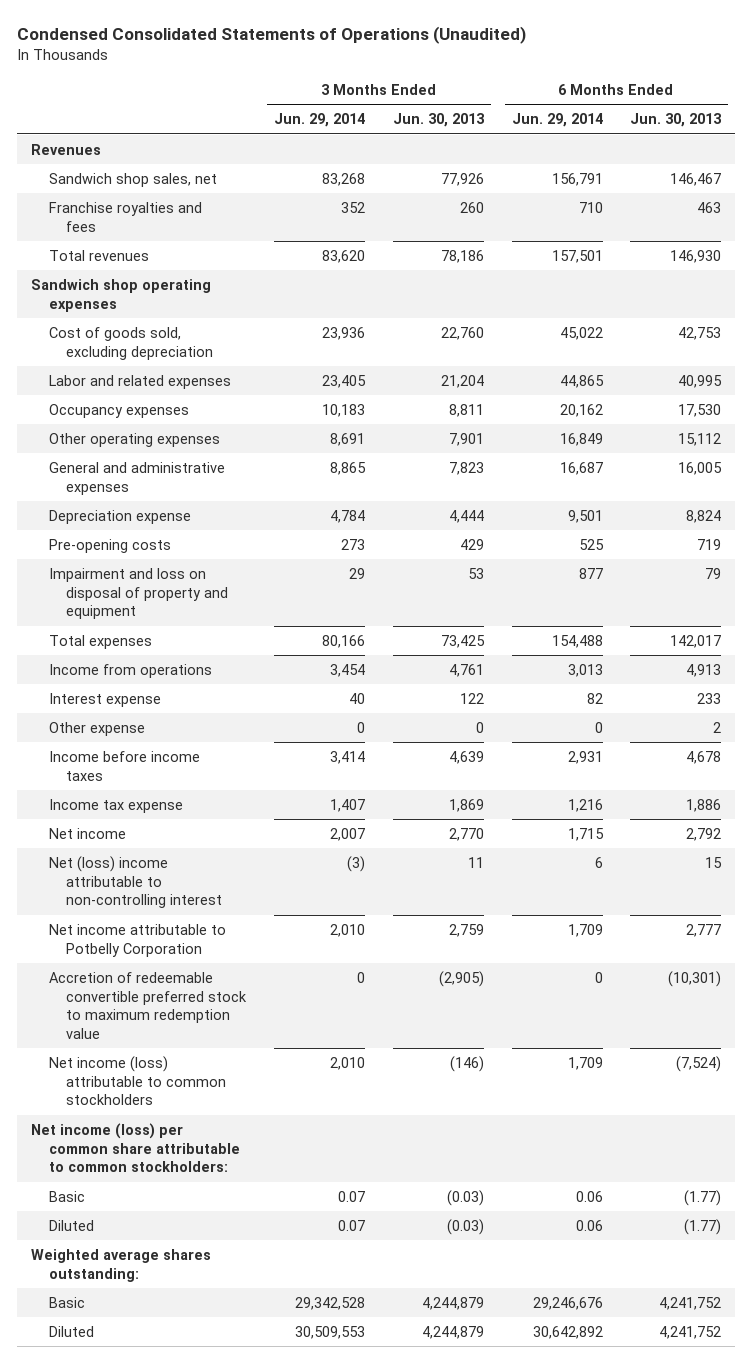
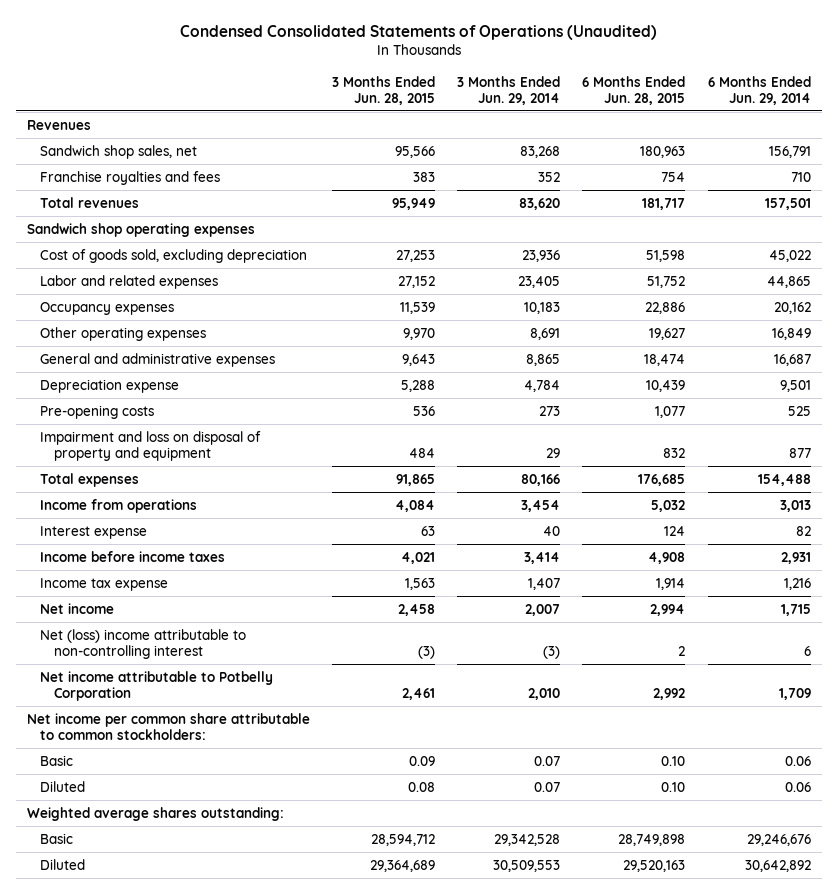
[392,113,485,128] Jun. 30, 2013 -> none
[630,113,723,128] Jun. 30, 2013 -> none
none -> [332,75,436,105] 3 Months Ended Jun. 28, 2015
none -> [582,75,686,105] 6 Months Ended Jun. 28, 2015
[48,721,145,736] Other expense -> none
[48,971,248,1039] Accretion of redeemable convertible preferred stock to maximum redemption value -> none
[48,1055,227,1106] Net income (loss) attributable to common stockholders -> none
[31,1122,240,1173] Net income (loss) per common share attributable to common stockholders: -> [26,712,310,740] Net income per common share attributable to common stockholders:

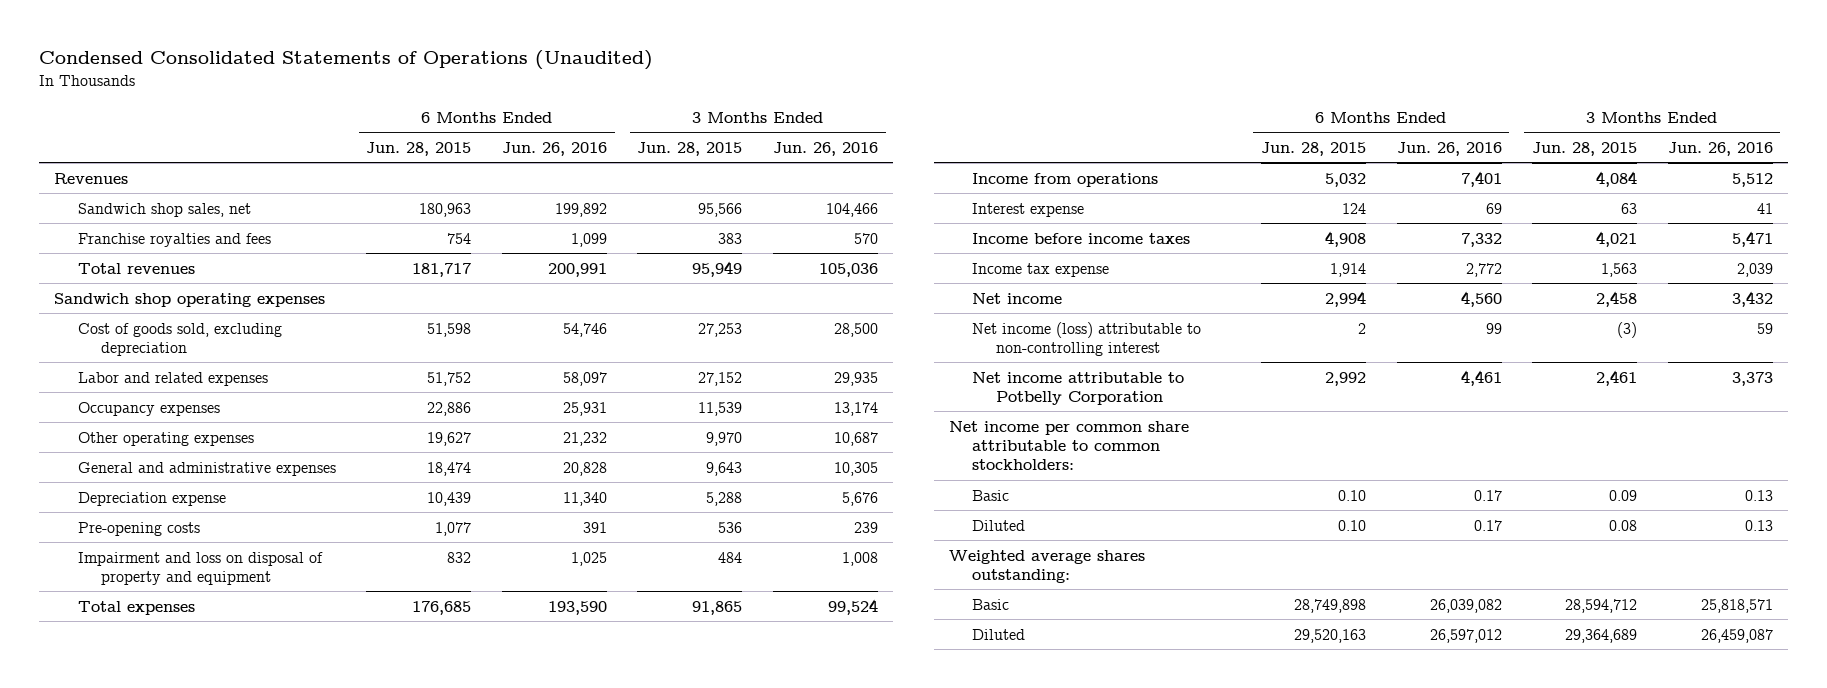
[457,75,561,105] 3 Months Ended Jun. 29, 2014 -> none
[707,75,811,105] 6 Months Ended Jun. 29, 2014 -> none
none -> [501,142,607,157] Jun. 26, 2016
none -> [772,142,878,157] Jun. 26, 2016
[40,628,247,659] Net (loss) income attributable to non-controlling interest -> [972,321,1202,356] Net income (loss) attributable to non-controlling interest

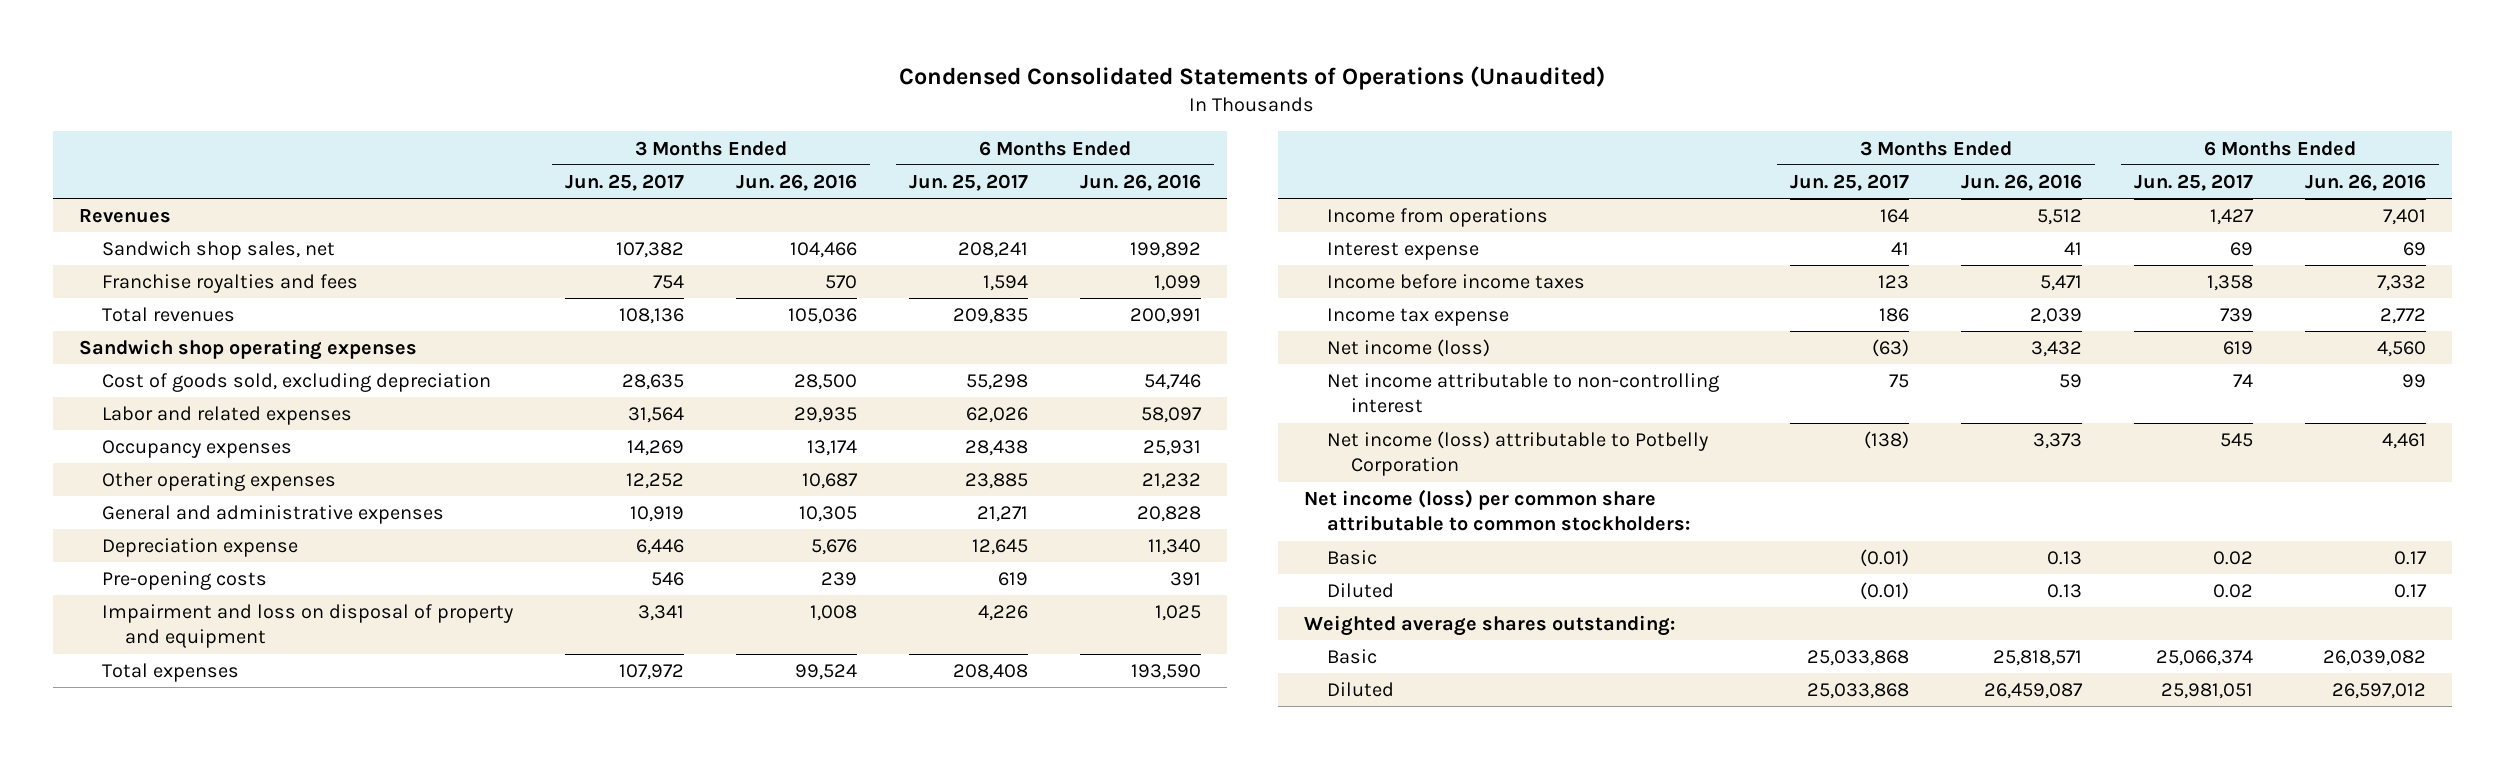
[366,142,472,157] Jun. 28, 2015 -> none
[637,142,743,157] Jun. 28, 2015 -> none
none -> [565,174,685,192] Jun. 25, 2017
none -> [909,174,1029,192] Jun. 25, 2017
[972,292,1063,304] Net income -> [1327,339,1491,358] Net income (loss)
[972,321,1202,356] Net income (loss) attributable to non-controlling interest -> [1327,373,1720,414] Net income attributable to non-controlling interest
[972,371,1185,405] Net income attributable to Potbelly Corporation -> [1327,431,1709,477] Net income (loss) attributable to Potbelly Corporation
[949,420,1190,471] Net income per common share attributable to common stockholders: -> [1303,489,1691,532] Net income (loss) per common share attributable to common stockholders:

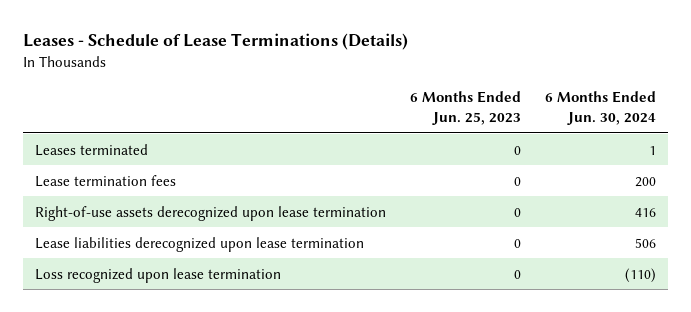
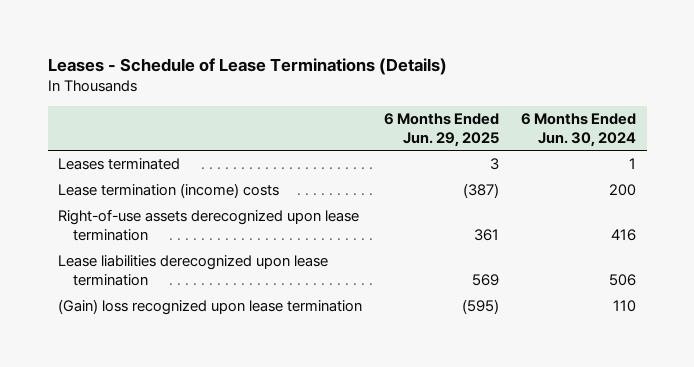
[409,91,521,125] 6 Months Ended Jun. 25, 2023 -> none
none -> [384,112,500,147] 6 Months Ended Jun. 29, 2025
[34,174,176,187] Lease termination fees -> none
none -> [58,183,280,199] Lease termination (income) costs
[34,267,281,283] Loss recognized upon lease termination -> [58,299,363,316] (Gain) loss recognized upon lease termination
[624,267,656,283] (110) -> [612,300,636,313] 110

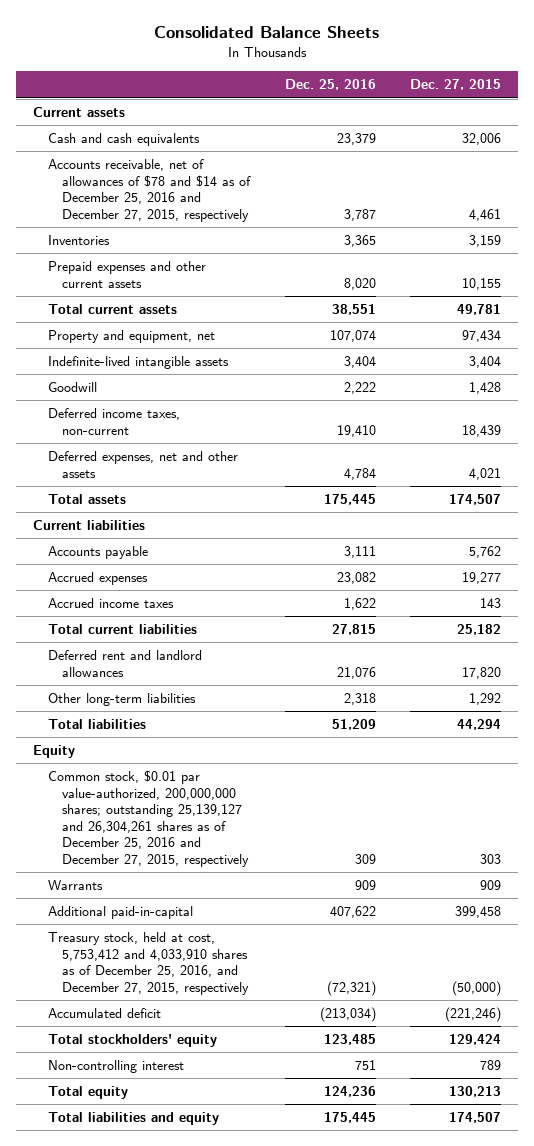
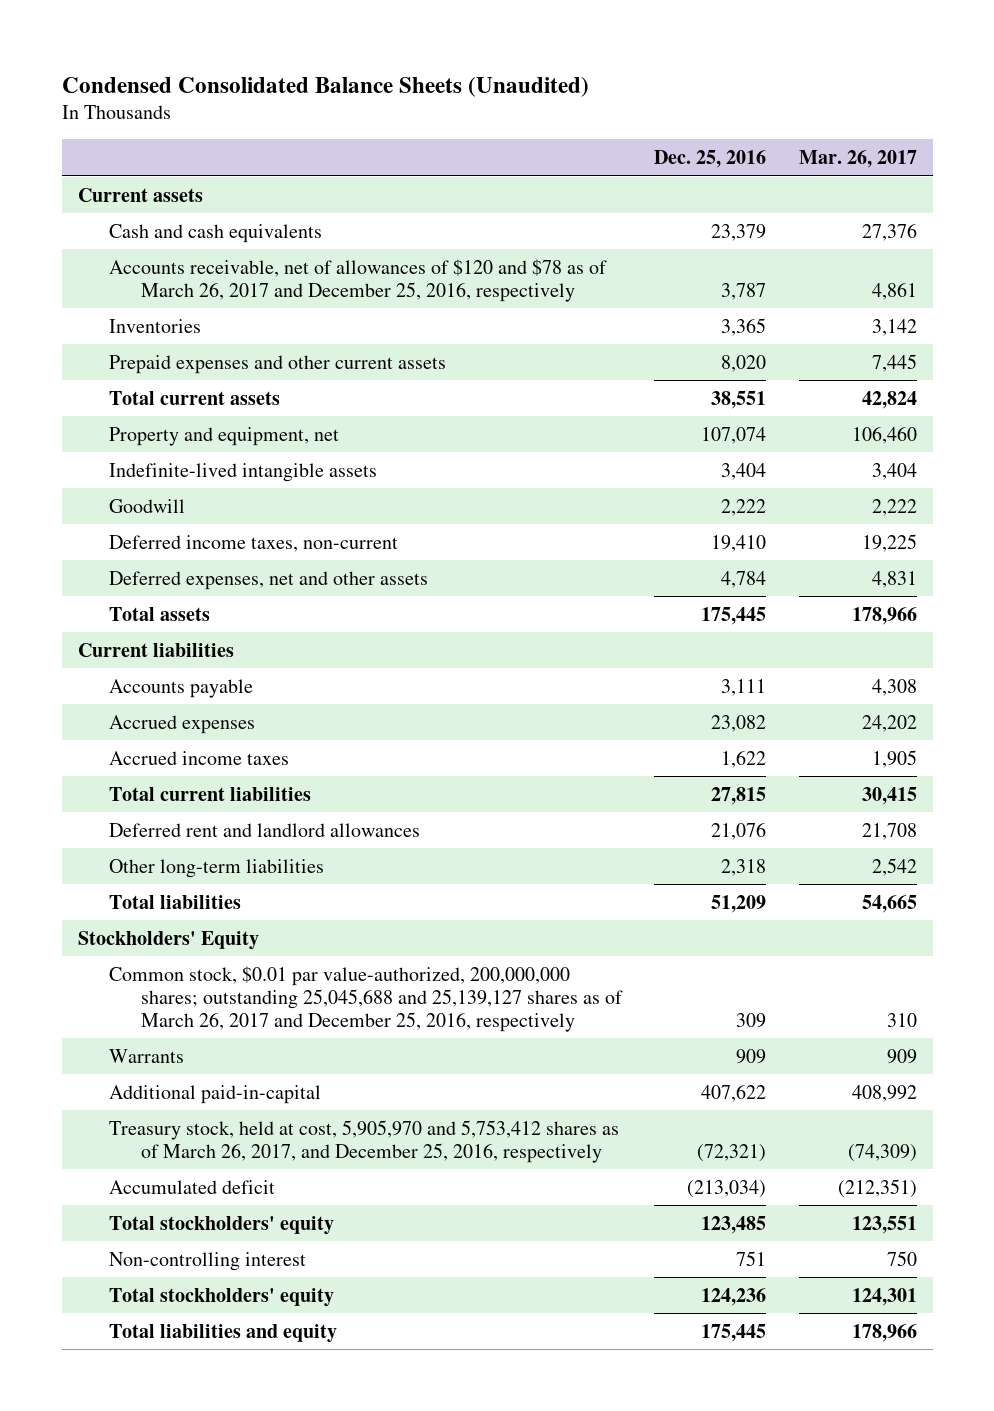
[154,25,380,38] Consolidated Balance Sheets -> [61,76,589,97] Condensed Consolidated Balance Sheets (Unaudited)
[410,79,502,91] Dec. 27, 2015 -> none
none -> [798,150,917,169] Mar. 26, 2017
[47,159,251,222] Accounts receivable, net of allowances of $78 and $14 as of December 25, 2016 and December 27, 2015, respectively -> [109,258,608,302] Accounts receivable, net of allowances of $120 and $78 as of March 26, 2017 and December 25, 2016, respectively
[33,745,76,759] Equity -> [77,930,259,950] Stockholders' Equity
[47,770,249,867] Common stock, $0.01 par value-authorized, 200,000,000 shares; outstanding 25,139,127 and 26,304,261 shares as of December 25, 2016 and December 27, 2015, respectively -> [109,965,623,1032] Common stock, $0.01 par value-authorized, 200,000,000 shares; outstanding 25,045,688 and 25,139,127 shares as of March 26, 2017 and December 25, 2016, respectively
[47,932,249,995] Treasury stock, held at cost, 5,753,412 and 4,033,910 shares as of December 25, 2016, and December 27, 2015, respectively -> [109,1119,620,1163] Treasury stock, held at cost, 5,905,970 and 5,753,412 shares as of March 26, 2017, and December 25, 2016, respectively
[47,1086,128,1100] Total equity -> [109,1287,335,1307] Total stockholders' equity

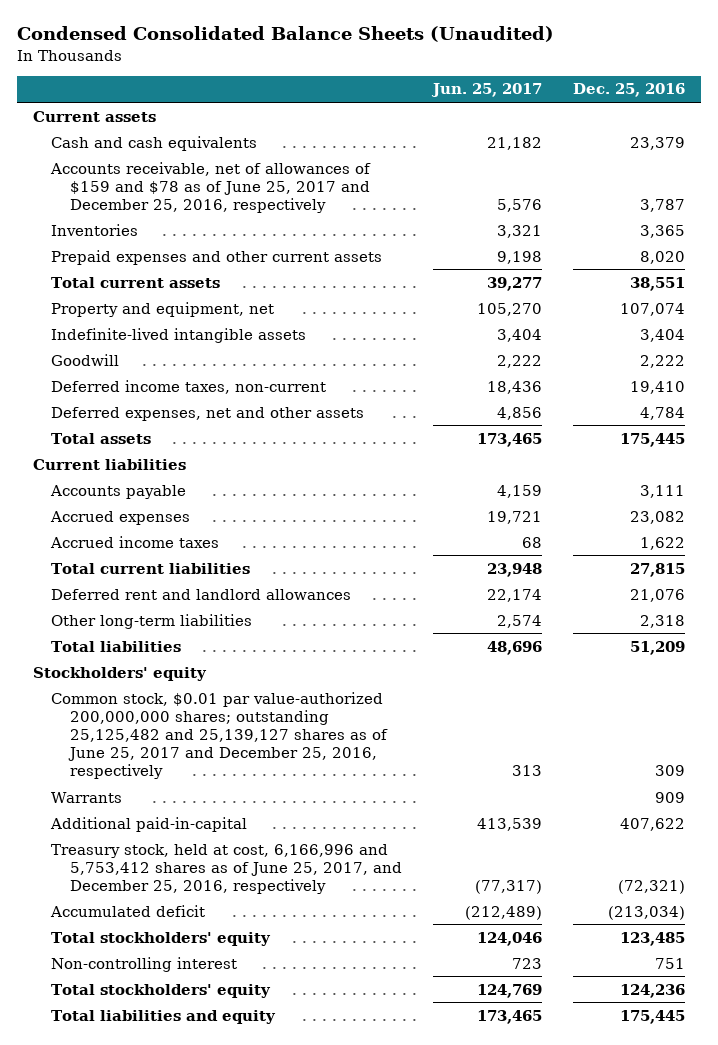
[798,150,917,169] Mar. 26, 2017 -> none
none -> [430,83,542,98] Jun. 25, 2017
[109,258,608,302] Accounts receivable, net of allowances of $120 and $78 as of March 26, 2017 and December 25, 2016, respectively -> [50,161,372,213] Accounts receivable, net of allowances of $159 and $78 as of June 25, 2017 and December 25, 2016, respectively
[77,930,259,950] Stockholders' Equity -> [32,666,207,681] Stockholders' equity
[109,965,623,1032] Common stock, $0.01 par value-authorized, 200,000,000 shares; outstanding 25,045,688 and 25,139,127 shares as of March 26, 2017 and December 25, 2016, respectively -> [51,691,388,779] Common stock, $0.01 par value-authorized 200,000,000 shares; outstanding 25,125,482 and 25,139,127 shares as of June 25, 2017 and December 25, 2016, respectively
[109,1119,620,1163] Treasury stock, held at cost, 5,905,970 and 5,753,412 shares as of March 26, 2017, and December 25, 2016, respectively -> [51,843,402,894] Treasury stock, held at cost, 6,166,996 and 5,753,412 shares as of June 25, 2017, and December 25, 2016, respectively

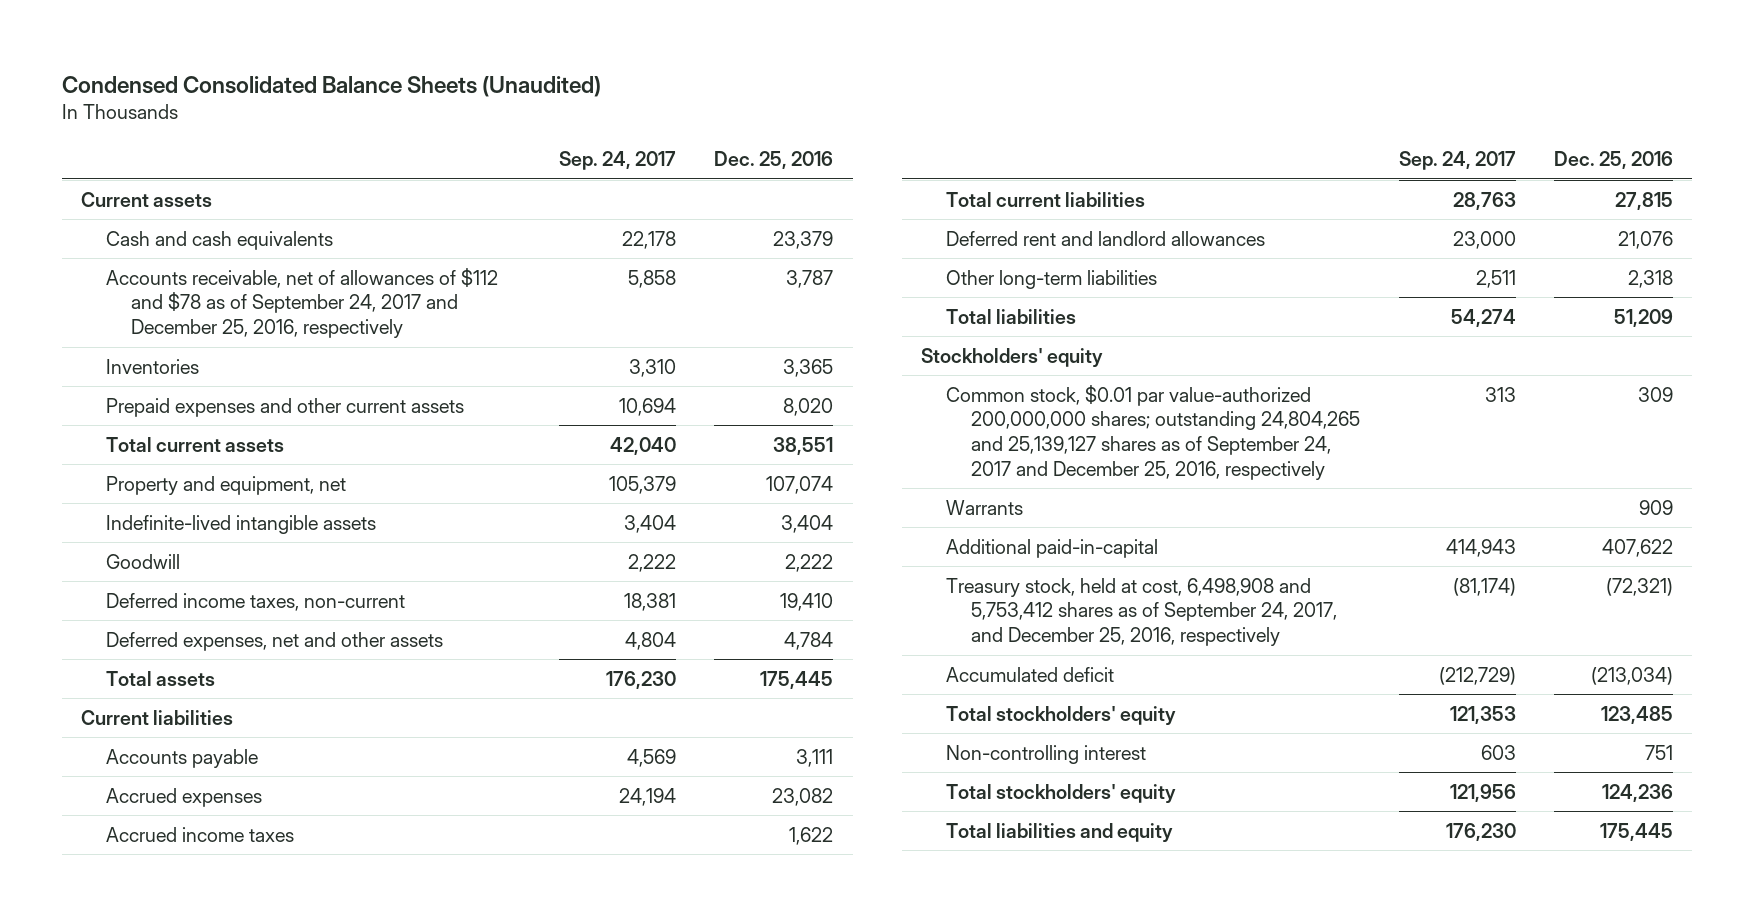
[430,83,542,98] Jun. 25, 2017 -> none
none -> [558,151,676,171] Sep. 24, 2017
[50,161,372,213] Accounts receivable, net of allowances of $159 and $78 as of June 25, 2017 and December 25, 2016, respectively -> [106,267,499,339] Accounts receivable, net of allowances of $112 and $78 as of September 24, 2017 and December 25, 2016, respectively
[51,691,388,779] Common stock, $0.01 par value-authorized 200,000,000 shares; outstanding 25,125,482 and 25,139,127 shares as of June 25, 2017 and December 25, 2016, respectively -> [946,384,1361,480] Common stock, $0.01 par value-authorized 200,000,000 shares; outstanding 24,804,265 and 25,139,127 shares as of September 24, 2017 and December 25, 2016, respectively
[51,843,402,894] Treasury stock, held at cost, 6,166,996 and 5,753,412 shares as of June 25, 2017, and December 25, 2016, respectively -> [946,577,1338,647] Treasury stock, held at cost, 6,498,908 and 5,753,412 shares as of September 24, 2017, and December 25, 2016, respectively

